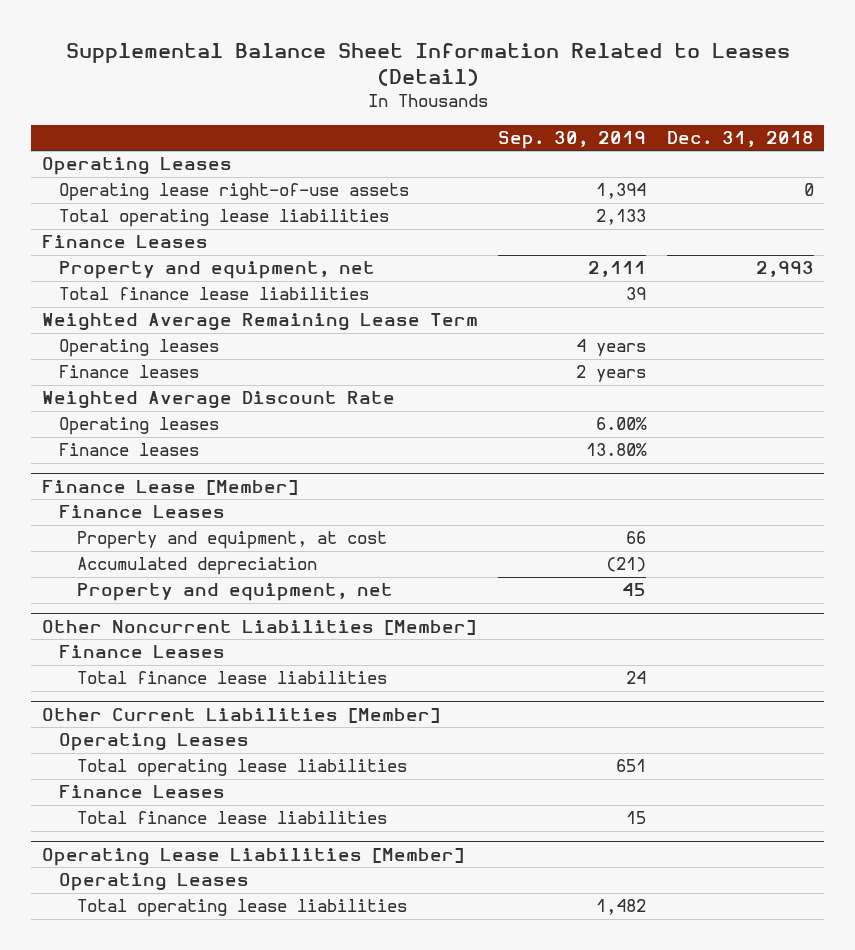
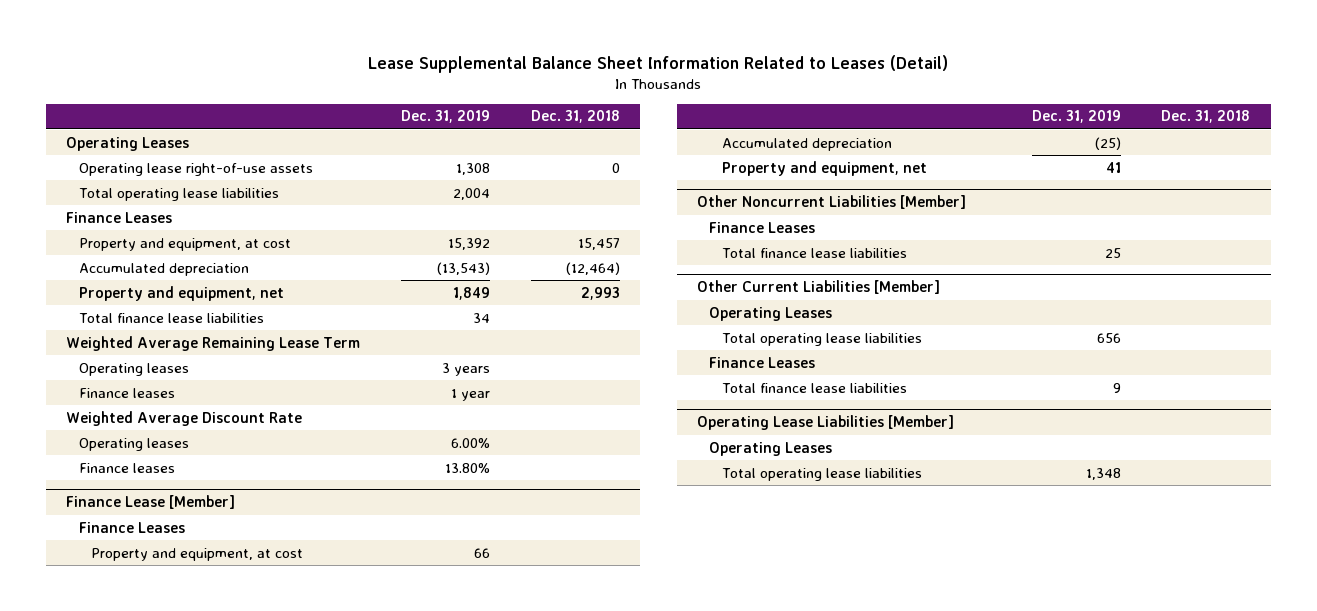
[65,42,790,87] Supplemental Balance Sheet Information Related to Leases (Detail) -> [368,54,949,73] Lease Supplemental Balance Sheet Information Related to Leases (Detail)
[498,131,647,150] Sep. 30, 2019 -> none
none -> [400,110,490,124] Dec. 31, 2019
none -> [78,237,291,251] Property and equipment, at cost
none -> [78,262,249,276] Accumulated depreciation

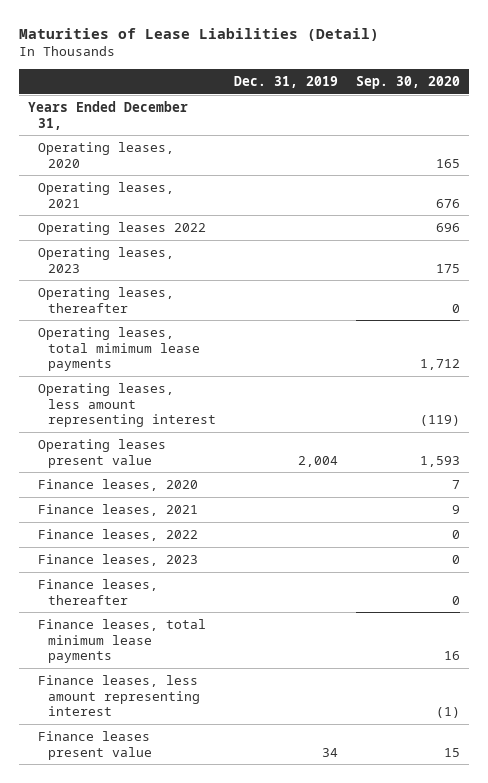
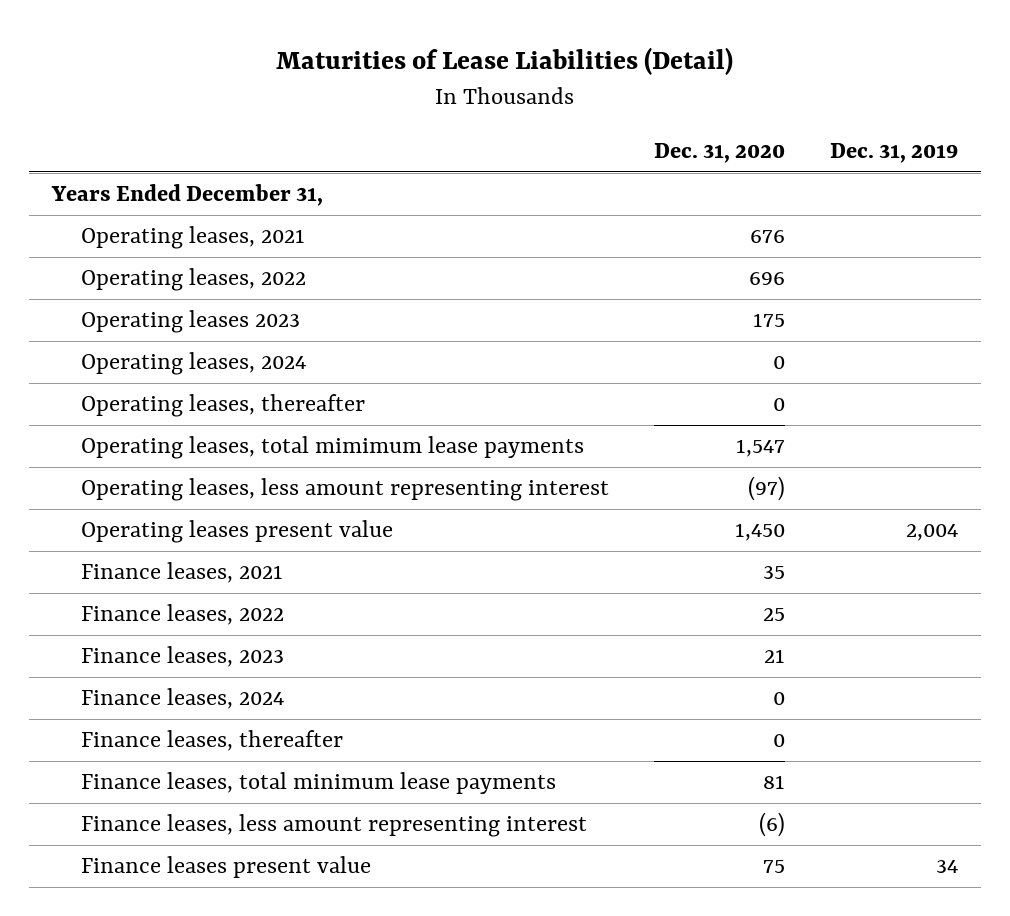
[355,76,460,90] Sep. 30, 2020 -> none
none -> [653,142,785,163] Dec. 31, 2020
[37,141,174,168] Operating leases, 2020 -> none
none -> [80,268,306,292] Operating leases, 2022
[37,221,206,235] Operating leases 2022 -> [80,310,300,334] Operating leases 2023
[37,246,174,273] Operating leases, 2023 -> [80,352,306,376] Operating leases, 2024
[37,478,198,491] Finance leases, 2020 -> none
none -> [80,688,284,710] Finance leases, 2024

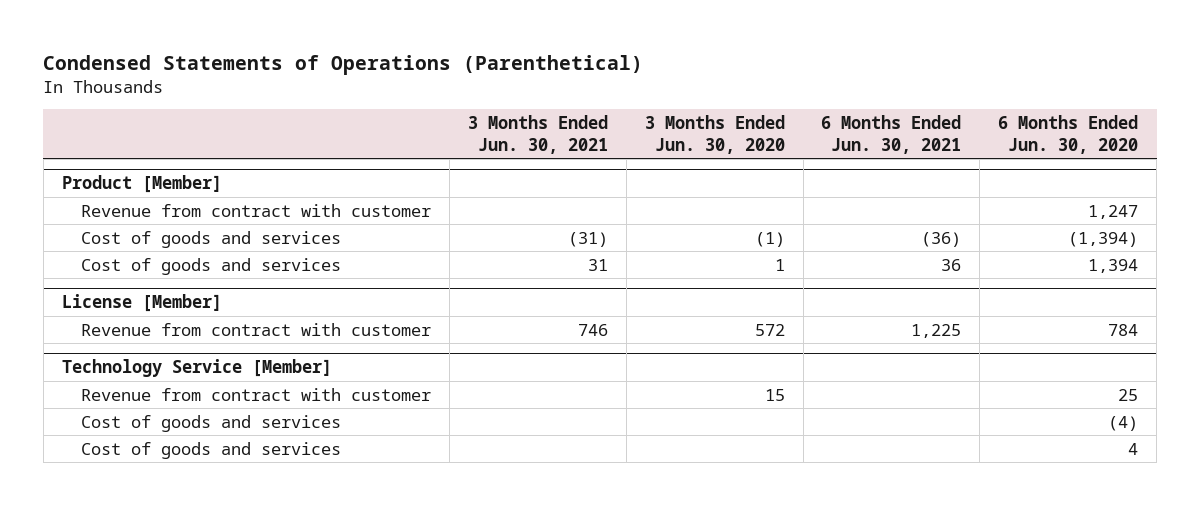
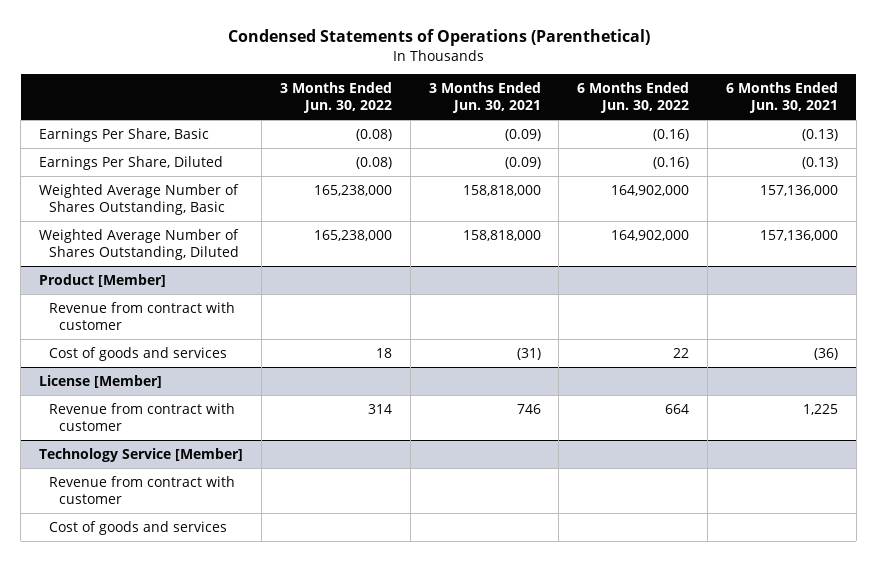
[644,114,785,154] 3 Months Ended Jun. 30, 2020 -> none
[998,114,1139,154] 6 Months Ended Jun. 30, 2020 -> none
none -> [279,81,392,114] 3 Months Ended Jun. 30, 2022
none -> [577,81,690,114] 6 Months Ended Jun. 30, 2022
none -> [39,127,210,142] Earnings Per Share, Basic
none -> [39,155,224,170] Earnings Per Share, Diluted
none -> [39,183,240,216] Weighted Average Number of Shares Outstanding, Basic
none -> [39,228,240,261] Weighted Average Number of Shares Outstanding, Diluted
[80,257,341,275] Cost of goods and services -> none
[80,441,341,459] Cost of goods and services -> none

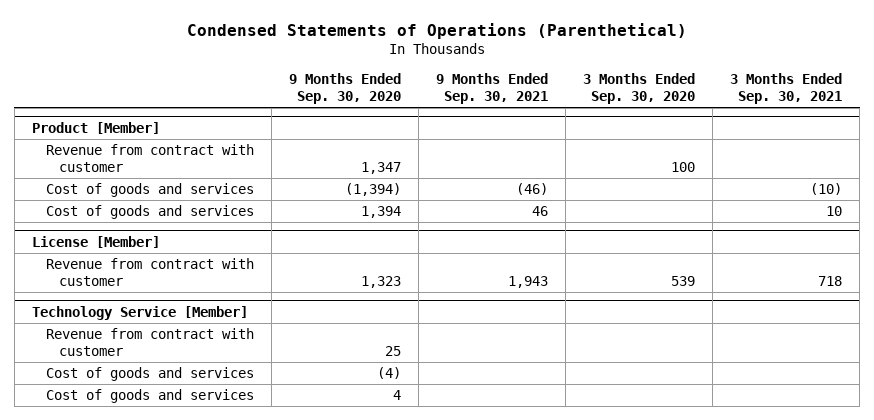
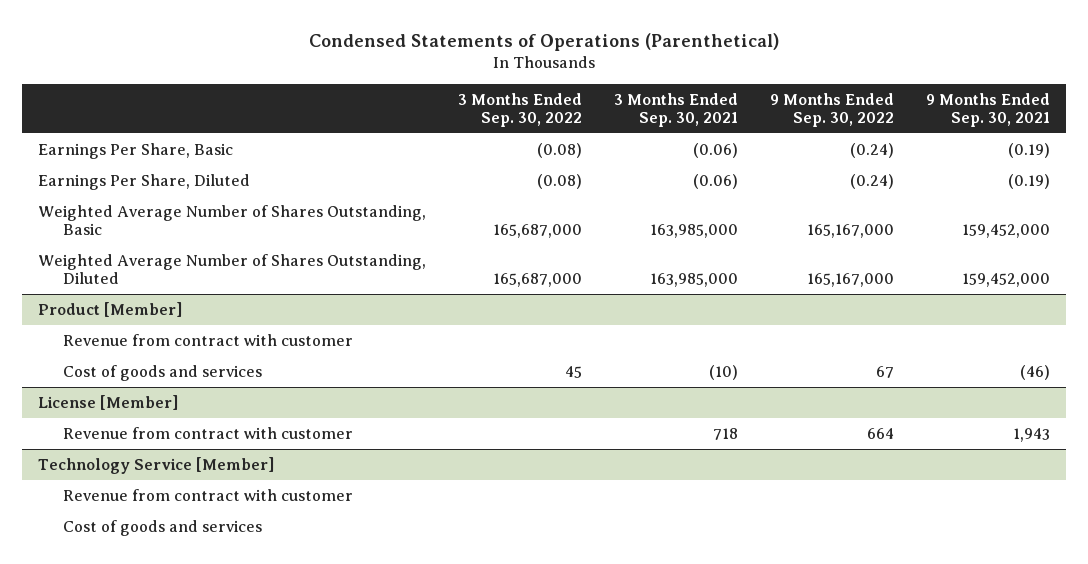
[288,73,401,104] 9 Months Ended Sep. 30, 2020 -> none
[583,73,696,104] 3 Months Ended Sep. 30, 2020 -> none
none -> [458,92,583,128] 3 Months Ended Sep. 30, 2022
none -> [769,92,894,128] 9 Months Ended Sep. 30, 2022
none -> [38,142,234,159] Earnings Per Share, Basic
none -> [38,173,251,190] Earnings Per Share, Diluted
none -> [38,204,427,236] Weighted Average Number of Shares Outstanding, Basic
none -> [38,253,427,285] Weighted Average Number of Shares Outstanding, Diluted
[45,205,254,220] Cost of goods and services -> none
[45,389,254,404] Cost of goods and services -> none

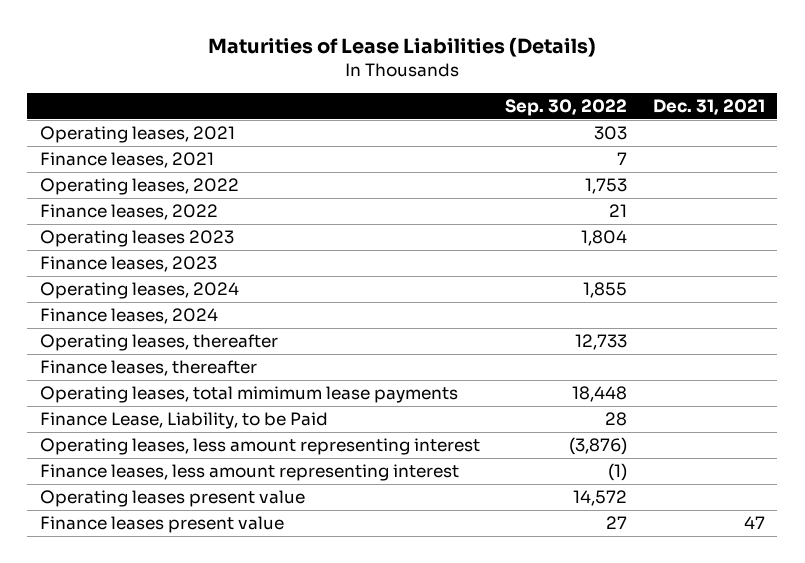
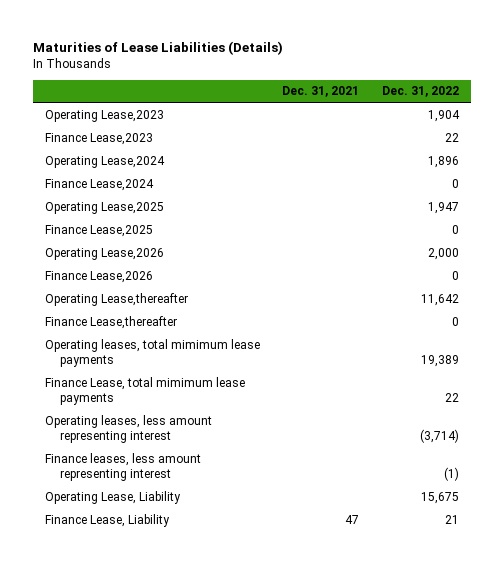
[505,98,628,116] Sep. 30, 2022 -> none
none -> [382,86,460,98] Dec. 31, 2022
[40,125,236,143] Operating leases, 2021 -> none
[40,151,215,168] Finance leases, 2021 -> none
none -> [44,109,164,122] Operating Lease,2023
none -> [44,132,153,145] Finance Lease,2023
[40,177,240,195] Operating leases, 2022 -> [44,155,165,168] Operating Lease,2024
[40,203,219,220] Finance leases, 2022 -> [44,178,154,191] Finance Lease,2024
[40,229,235,247] Operating leases 2023 -> [44,201,164,214] Operating Lease,2025
[40,255,218,272] Finance leases, 2023 -> [44,224,153,237] Finance Lease,2025
[40,281,240,299] Operating leases, 2024 -> [44,247,164,260] Operating Lease,2026
[40,307,219,324] Finance leases, 2024 -> [44,270,153,283] Finance Lease,2026
[40,333,279,351] Operating leases, thereafter -> [44,292,188,306] Operating Lease,thereafter
[40,359,258,376] Finance leases, thereafter -> [44,315,177,329] Finance Lease,thereafter
[40,411,329,429] Finance Lease, Liability, to be Paid -> [44,376,245,405] Finance Lease, total mimimum lease payments
[40,489,306,507] Operating leases present value -> [44,490,181,504] Operating Lease, Liability
[40,515,285,533] Finance leases present value -> [44,513,170,527] Finance Lease, Liability

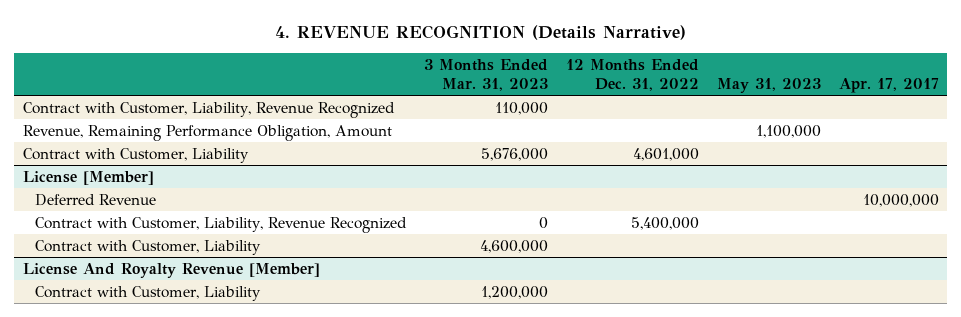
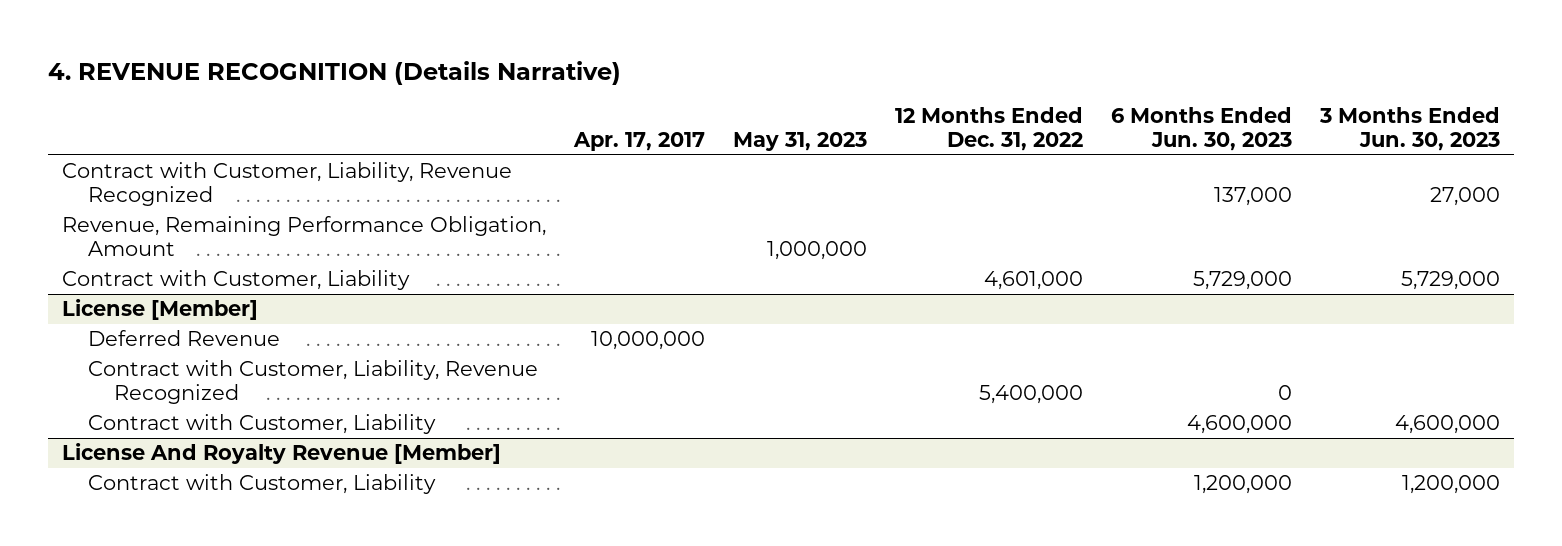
[424,58,549,91] 3 Months Ended Mar. 31, 2023 -> none
none -> [1111,107,1293,152] 6 Months Ended Jun. 30, 2023
none -> [1319,107,1501,152] 3 Months Ended Jun. 30, 2023
[755,124,821,138] 1,100,000 -> [766,241,867,261] 1,000,000

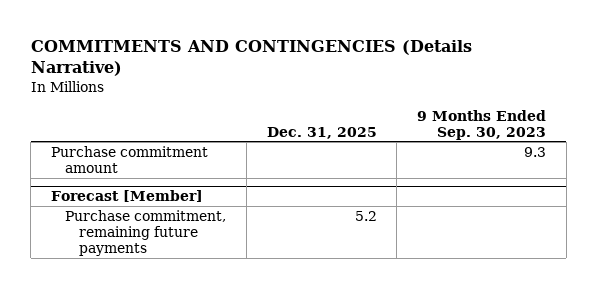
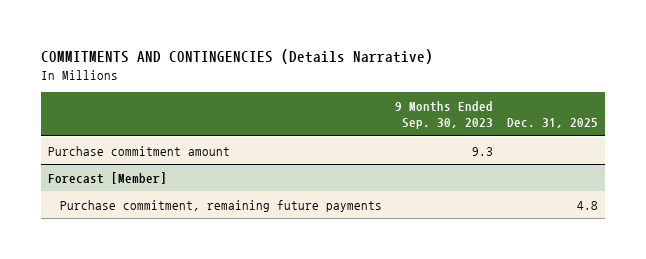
[354,210,377,221] 5.2 -> [577,200,599,210] 4.8

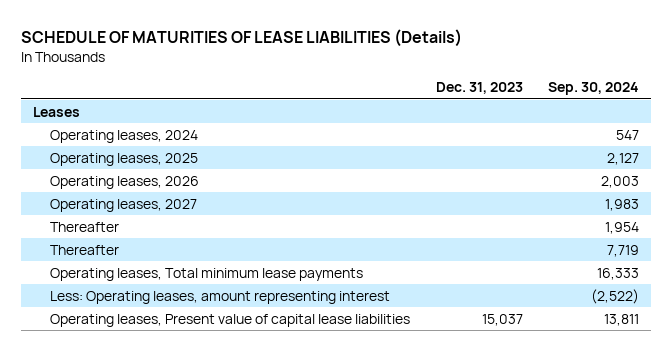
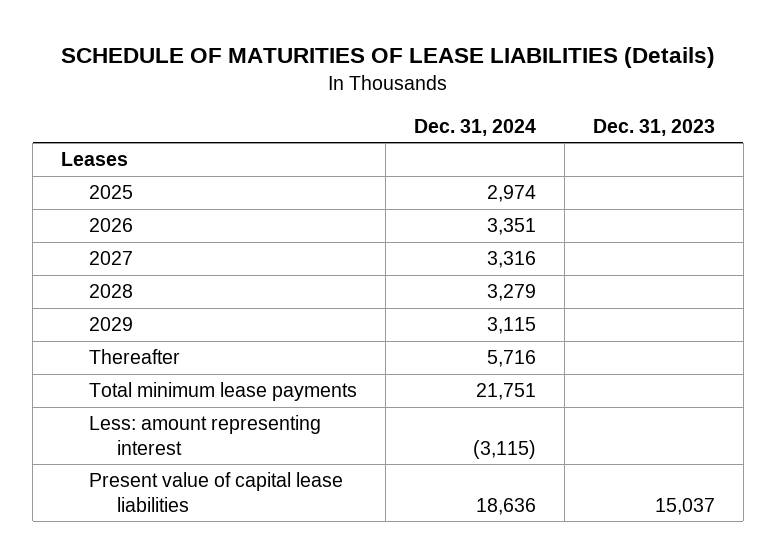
[547,82,639,96] Sep. 30, 2024 -> none
none -> [413,118,536,136] Dec. 31, 2024
[50,129,199,143] Operating leases, 2024 -> [88,185,133,200] 2025
[50,152,199,166] Operating leases, 2025 -> [88,218,133,233] 2026
[50,175,200,189] Operating leases, 2026 -> [88,251,133,266] 2027
[50,198,198,212] Operating leases, 2027 -> [88,284,133,299] 2028
[50,221,120,232] Thereafter -> [88,317,133,332] 2029
[50,267,364,281] Operating leases, Total minimum lease payments -> [88,382,357,402] Total minimum lease payments
[50,290,391,304] Less: Operating leases, amount representing interest -> [88,415,321,455] Less: amount representing interest
[50,313,411,327] Operating leases, Present value of capital lease liabilities -> [88,472,343,512] Present value of capital lease liabilities

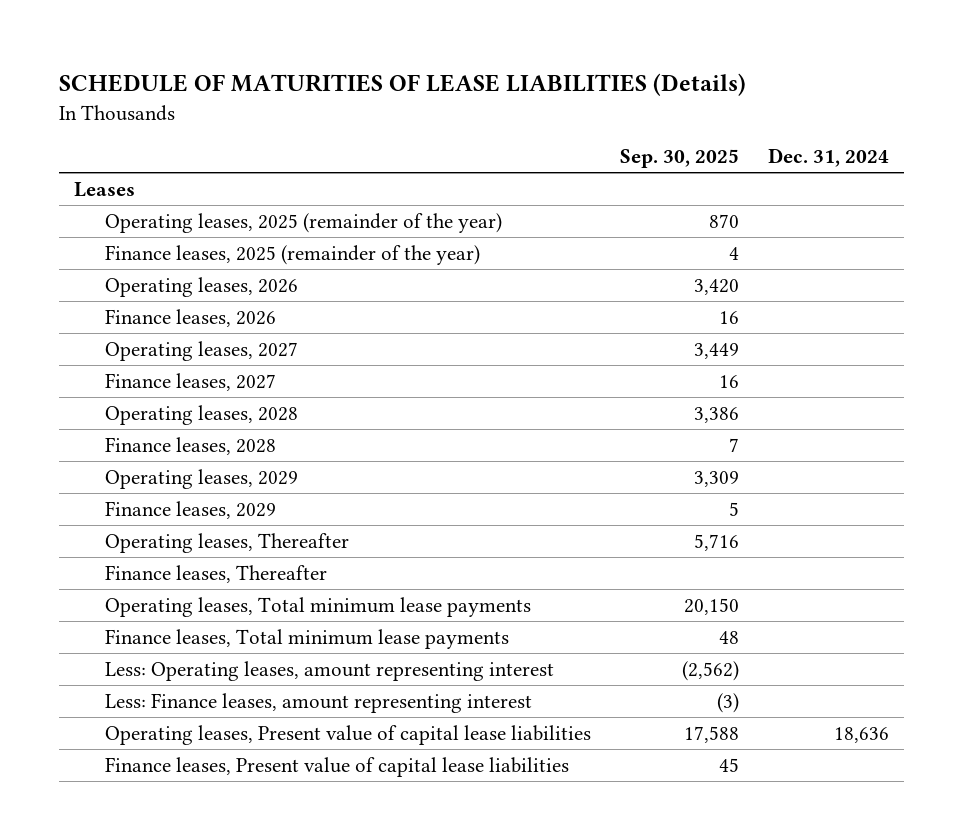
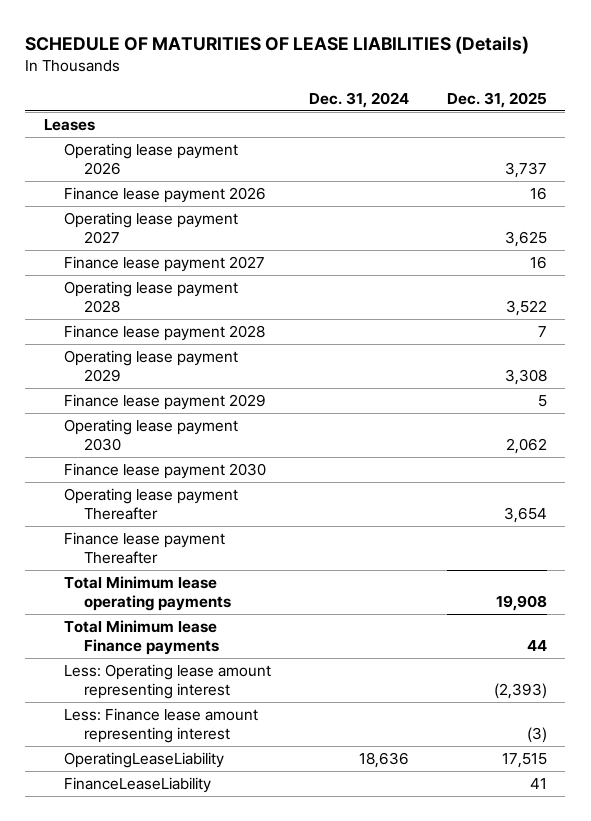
[620,149,740,169] Sep. 30, 2025 -> none
none -> [446,92,547,109] Dec. 31, 2025
[104,212,502,233] Operating leases, 2025 (remainder of the year) -> none
[104,244,480,265] Finance leases, 2025 (remainder of the year) -> none
[104,532,349,553] Operating leases, Thereafter -> none
[104,564,327,583] Finance leases, Thereafter -> none
[104,276,298,297] Operating leases, 2026 -> [64,142,239,176] Operating lease payment 2026
[104,308,276,327] Finance leases, 2026 -> [64,186,267,203] Finance lease payment 2026
[104,340,298,361] Operating leases, 2027 -> [64,211,239,245] Operating lease payment 2027
[104,372,276,391] Finance leases, 2027 -> [64,255,266,272] Finance lease payment 2027
[104,404,298,425] Operating leases, 2028 -> [64,280,239,314] Operating lease payment 2028
[104,436,276,455] Finance leases, 2028 -> [64,324,266,341] Finance lease payment 2028
[104,468,298,489] Operating leases, 2029 -> [64,349,239,383] Operating lease payment 2029
[104,500,276,519] Finance leases, 2029 -> [64,393,267,410] Finance lease payment 2029
none -> [64,418,239,452] Operating lease payment 2030
none -> [64,462,267,479] Finance lease payment 2030
none -> [64,487,239,521] Operating lease payment Thereafter
none -> [64,531,226,565] Finance lease payment Thereafter
[104,596,531,617] Operating leases, Total minimum lease payments -> [64,575,232,612] Total Minimum lease operating payments
[104,628,509,649] Finance leases, Total minimum lease payments -> [64,619,220,656] Total Minimum lease Finance payments
[104,660,554,681] Less: Operating leases, amount representing interest -> [64,663,272,700] Less: Operating lease amount representing interest
[104,692,532,713] Less: Finance leases, amount representing interest -> [64,707,259,744] Less: Finance lease amount representing interest
[104,724,591,745] Operating leases, Present value of capital lease liabilities -> [64,751,225,768] OperatingLeaseLiability
[104,756,569,777] Finance leases, Present value of capital lease liabilities -> [64,776,212,793] FinanceLeaseLiability

